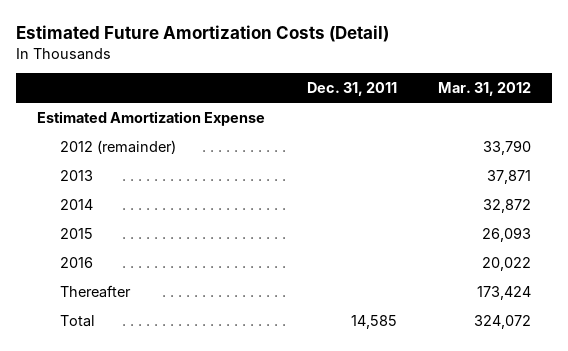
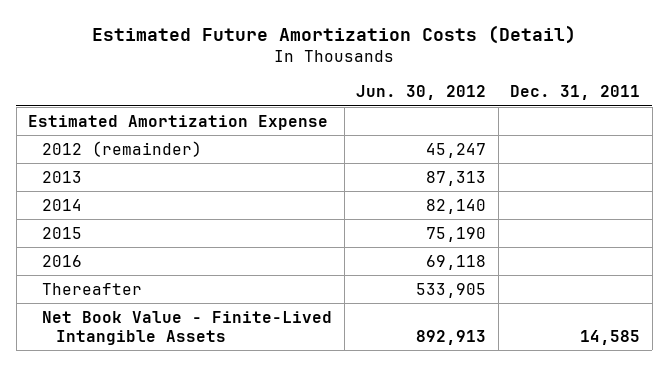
[438,82,532,97] Mar. 31, 2012 -> none
none -> [356,85,487,101] Jun. 30, 2012
[60,314,96,327] Total -> [42,310,333,345] Net Book Value - Finite-Lived Intangible Assets

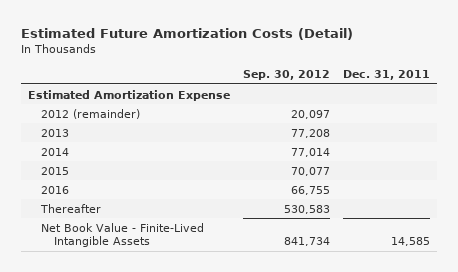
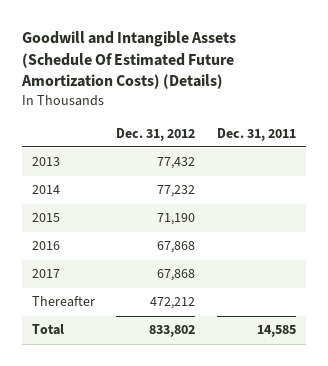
[20,28,353,41] Estimated Future Amortization Costs (Detail) -> [20,31,236,90] Goodwill and Intangible Assets (Schedule Of Estimated Future Amortization Costs) (Details)
[242,70,330,81] Sep. 30, 2012 -> none
none -> [116,127,196,141] Dec. 31, 2012
[27,89,230,101] Estimated Amortization Expense -> none
[40,108,140,119] 2012 (remainder) -> none
none -> [32,269,61,279] 2017
[40,222,204,248] Net Book Value - Finite-Lived Intangible Assets -> [32,324,65,336] Total

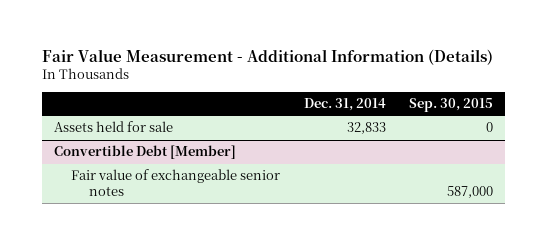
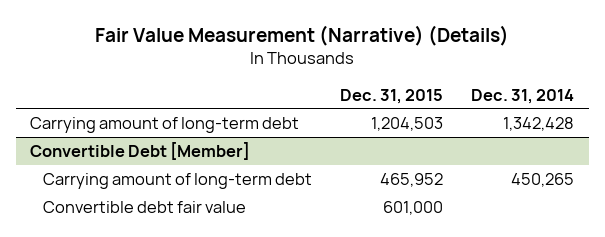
[41,48,493,65] Fair Value Measurement - Additional Information (Details) -> [95,24,510,46] Fair Value Measurement (Narrative) (Details)
[409,98,494,113] Sep. 30, 2015 -> none
none -> [340,88,444,104] Dec. 31, 2015
[53,121,173,133] Assets held for sale -> none
none -> [30,116,300,133] Carrying amount of long-term debt
none -> [42,172,312,189] Carrying amount of long-term debt
[71,169,281,196] Fair value of exchangeable senior notes -> [42,200,246,213] Convertible debt fair value

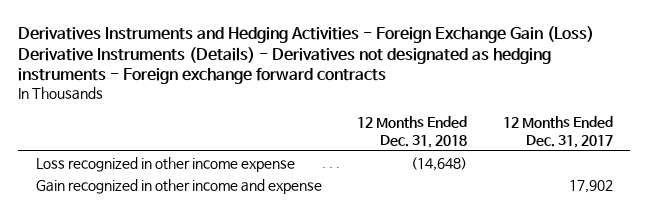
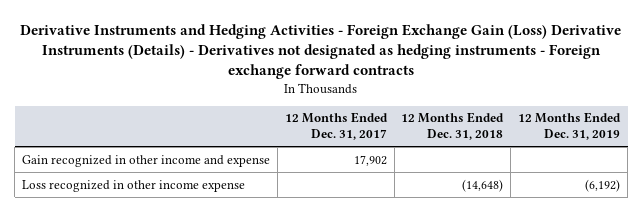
[18,25,595,85] Derivatives Instruments and Hedging Activities - Foreign Exchange Gain (Loss) Derivative Instruments (Details) - Derivatives not designated as hedging instruments - Foreign exchange forward contracts -> [20,23,622,80] Derivative Instruments and Hedging Activities - Foreign Exchange Gain (Loss) Derivative Instruments (Details) - Derivatives not designated as hedging instruments - Foreign exchange forward contracts
none -> [518,112,622,141] 12 Months Ended Dec. 31, 2019
[35,156,295,172] Loss recognized in other income expense -> [22,179,246,192] Loss recognized in other income expense

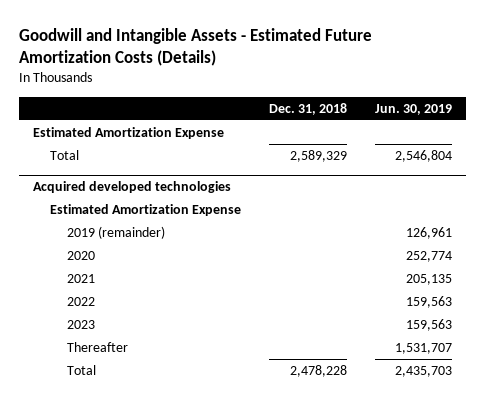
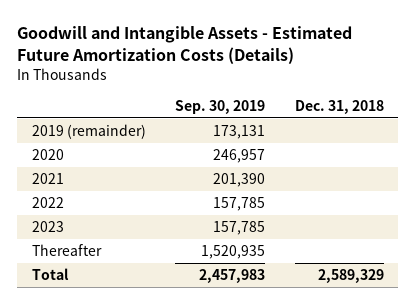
[374,103,452,115] Jun. 30, 2019 -> none
none -> [175,99,266,114] Sep. 30, 2019
[33,127,225,140] Estimated Amortization Expense -> none
none -> [31,124,146,140] 2019 (remainder)
none -> [31,149,64,161] 2020
none -> [31,173,64,185] 2021
none -> [31,197,64,209] 2022
none -> [31,221,64,233] 2023
none -> [31,244,102,257] Thereafter
[33,181,232,194] Acquired developed technologies -> none
[50,204,242,217] Estimated Amortization Expense -> none
[66,226,165,240] 2019 (remainder) -> none
[66,251,95,261] 2020 -> none
[66,274,95,284] 2021 -> none
[66,297,95,307] 2022 -> none
[66,320,95,330] 2023 -> none
[66,342,128,353] Thereafter -> none
[66,365,96,376] Total -> none

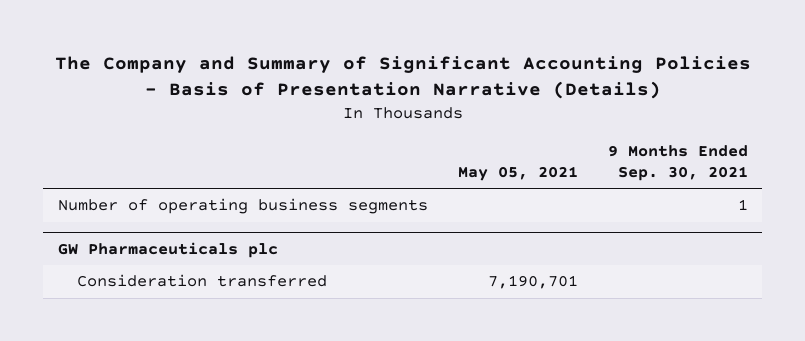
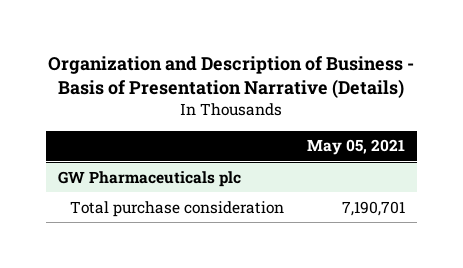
[54,55,751,99] The Company and Summary of Significant Accounting Policies - Basis of Presentation Narrative (Details) -> [48,56,415,99] Organization and Description of Business - Basis of Presentation Narrative (Details)
[607,144,748,182] 9 Months Ended Sep. 30, 2021 -> none
[57,198,428,215] Number of operating business segments -> none
[77,274,328,288] Consideration transferred -> [69,200,284,217] Total purchase consideration

